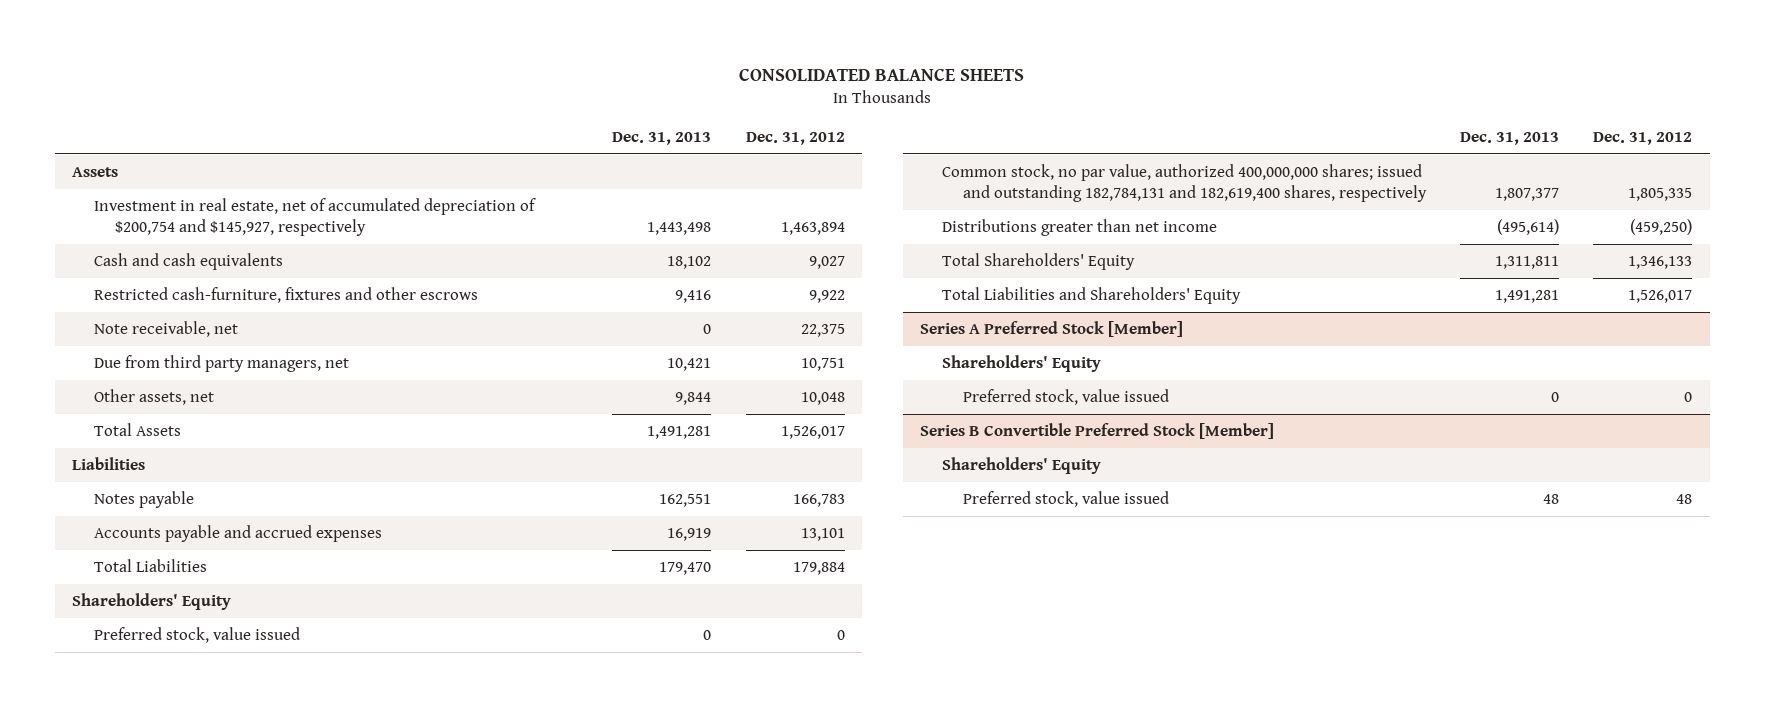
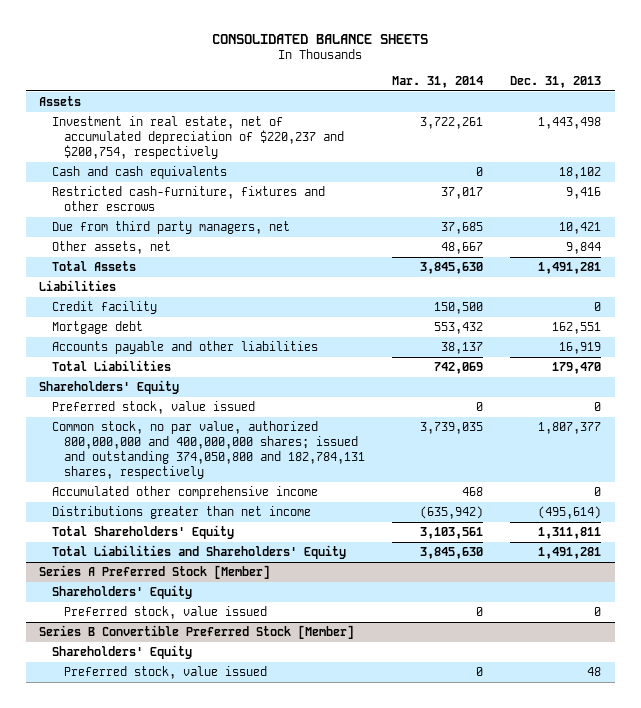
[745,131,845,145] Dec. 31, 2012 -> none
none -> [392,75,484,88] Mar. 31, 2014
[93,198,536,236] Investment in real estate, net of accumulated depreciation of $200,754 and $145,927, respectively -> [51,116,344,160] Investment in real estate, net of accumulated depreciation of $220,237 and $200,754, respectively
[93,321,238,338] Note receivable, net -> none
none -> [51,301,157,315] Credit facility
[93,491,194,509] Notes payable -> [51,321,143,335] Mortgage debt
[93,525,382,543] Accounts payable and accrued expenses -> [51,341,318,355] Accounts payable and other liabilities
[941,164,1427,202] Common stock, no par value, authorized 400,000,000 shares; issued and outstanding 182,784,131 and 182,619,400 shares, respectively -> [51,421,365,480] Common stock, no par value, authorized 800,000,000 and 400,000,000 shares; issued and outstanding 374,050,800 and 182,784,131 shares, respectively
none -> [51,486,318,500] Accumulated other comprehensive income

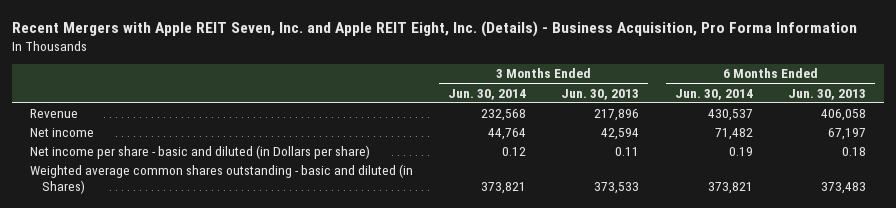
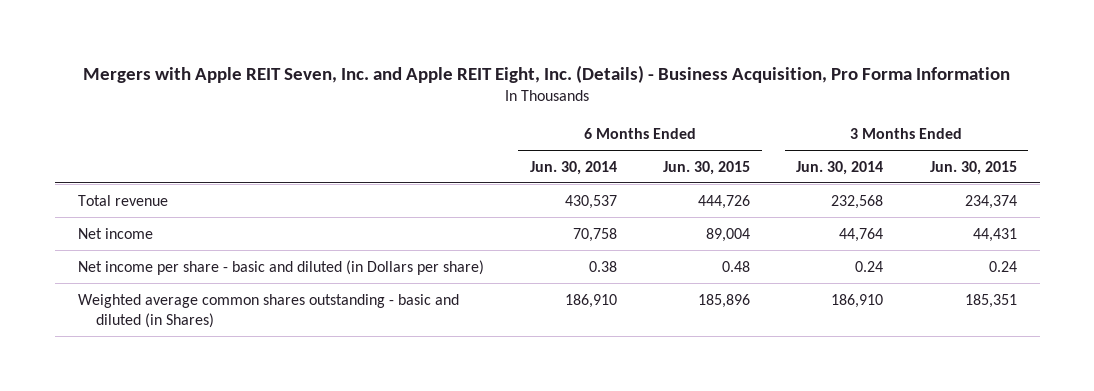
[11,20,857,37] Recent Mergers with Apple REIT Seven, Inc. and Apple REIT Eight, Inc. (Details) - Business Acquisition, Pro Forma Information -> [83,64,1011,83] Mergers with Apple REIT Seven, Inc. and Apple REIT Eight, Inc. (Details) - Business Acquisition, Pro Forma Information
[561,88,640,100] Jun. 30, 2013 -> none
[788,88,867,100] Jun. 30, 2013 -> none
none -> [663,160,751,175] Jun. 30, 2015
none -> [929,160,1017,175] Jun. 30, 2015
[29,109,78,119] Revenue -> [77,194,168,206] Total revenue
[714,128,753,141] 71,482 -> [572,227,617,242] 70,758
[502,147,527,157] 0.12 -> [855,260,884,272] 0.24
[728,147,753,157] 0.19 -> [588,260,617,272] 0.38
[481,182,527,195] 373,821 -> [831,293,884,308] 186,910
[707,182,753,195] 373,821 -> [564,293,617,308] 186,910

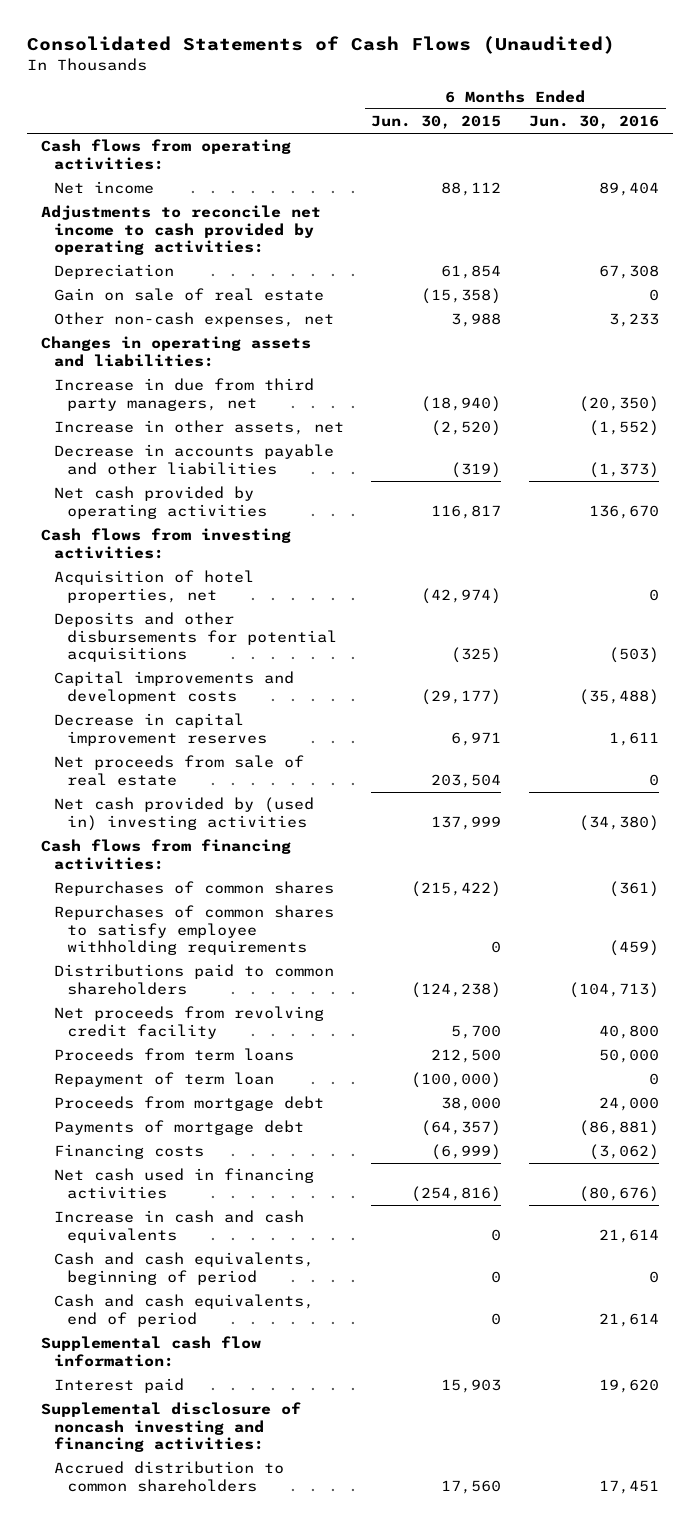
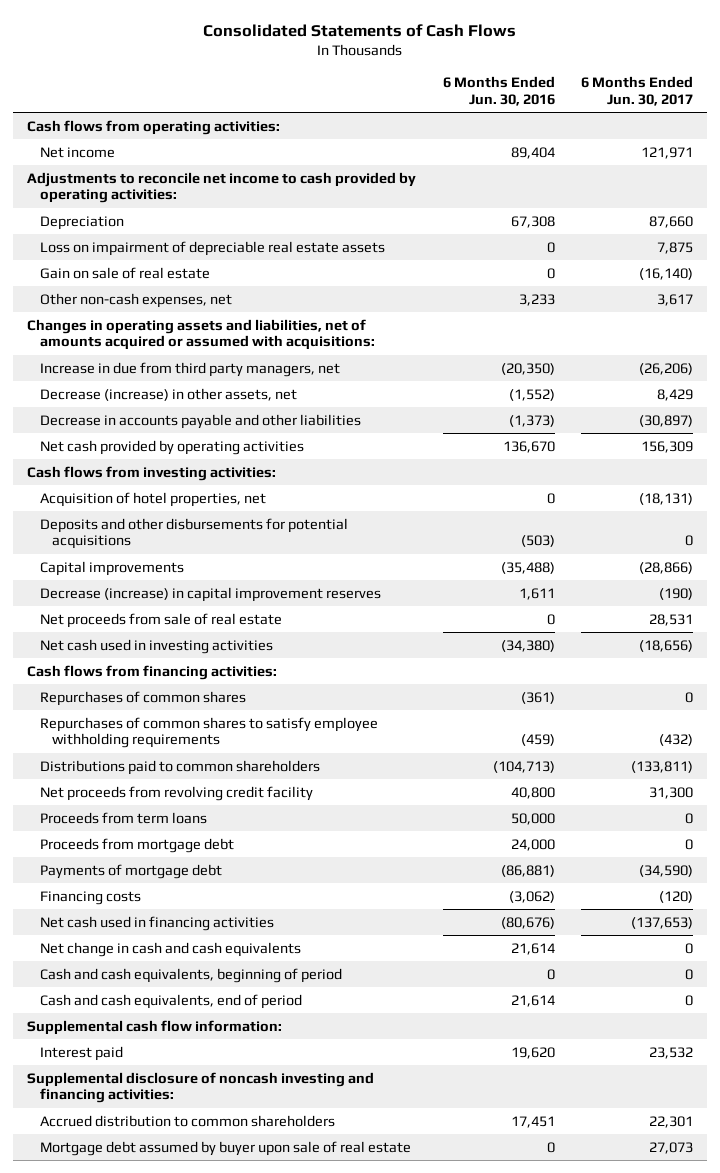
[26,35,615,54] Consolidated Statements of Cash Flows (Unaudited) -> [203,23,517,37] Consolidated Statements of Cash Flows
[371,115,502,130] Jun. 30, 2015 -> none
none -> [581,76,694,107] 6 Months Ended Jun. 30, 2017
none -> [39,240,385,256] Loss on impairment of depreciable real estate assets
[40,336,311,367] Changes in operating assets and liabilities: -> [26,318,375,351] Changes in operating assets and liabilities, net of amounts acquired or assumed with acquisitions:
[53,420,344,436] Increase in other assets, net -> [39,387,297,401] Decrease (increase) in other assets, net
[53,671,294,704] Capital improvements and development costs -> [39,560,184,576] Capital improvements
[53,713,267,746] Decrease in capital improvement reserves -> [39,586,381,602] Decrease (increase) in capital improvement reserves
[53,797,314,831] Net cash provided by (used in) investing activities -> [39,638,273,654] Net cash used in investing activities
[53,1072,274,1088] Repayment of term loan -> none
[53,1210,304,1243] Increase in cash and cash equivalents -> [39,941,301,957] Net change in cash and cash equivalents
none -> [39,1140,411,1156] Mortgage debt assumed by buyer upon sale of real estate

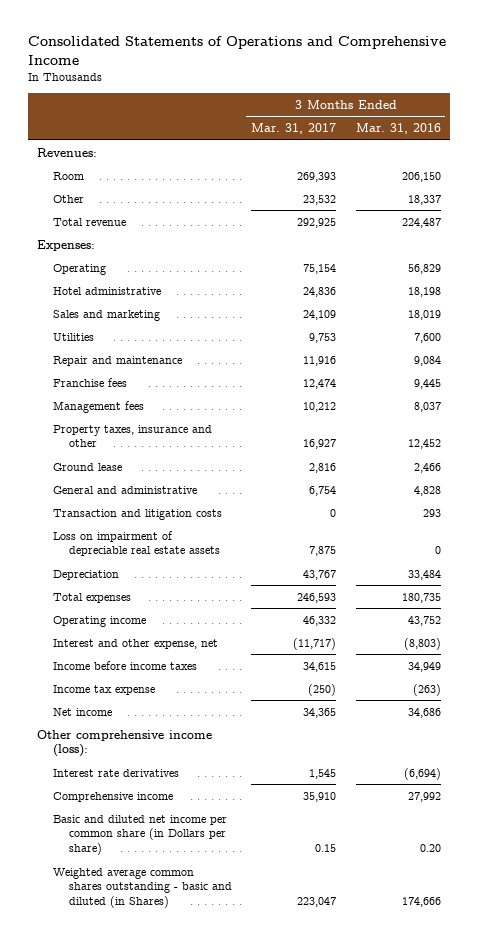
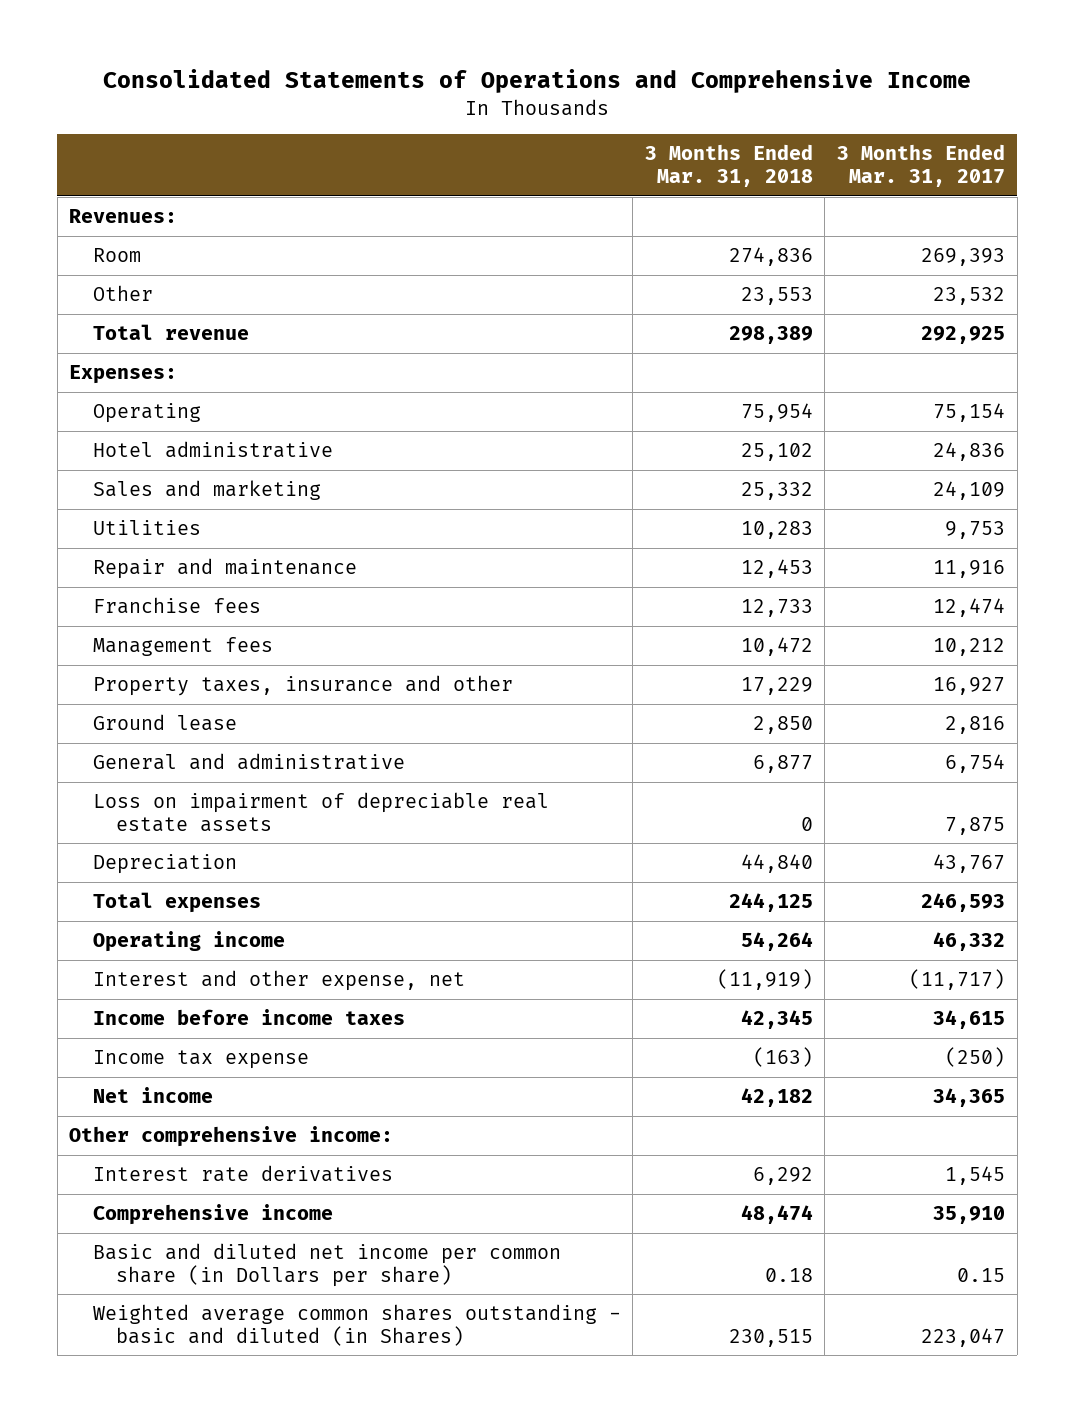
[355,123,441,135] Mar. 31, 2016 -> none
none -> [644,144,813,188] 3 Months Ended Mar. 31, 2018
[53,508,223,520] Transaction and litigation costs -> none
[37,729,213,758] Other comprehensive income (loss): -> [69,1126,394,1148] Other comprehensive income:

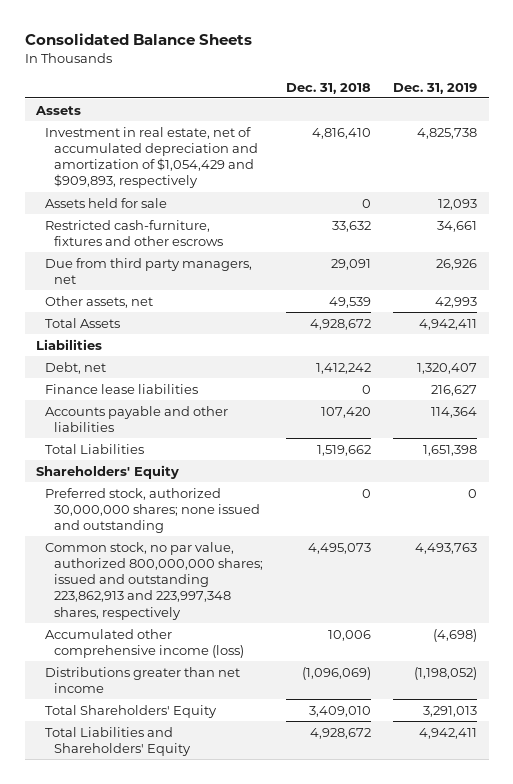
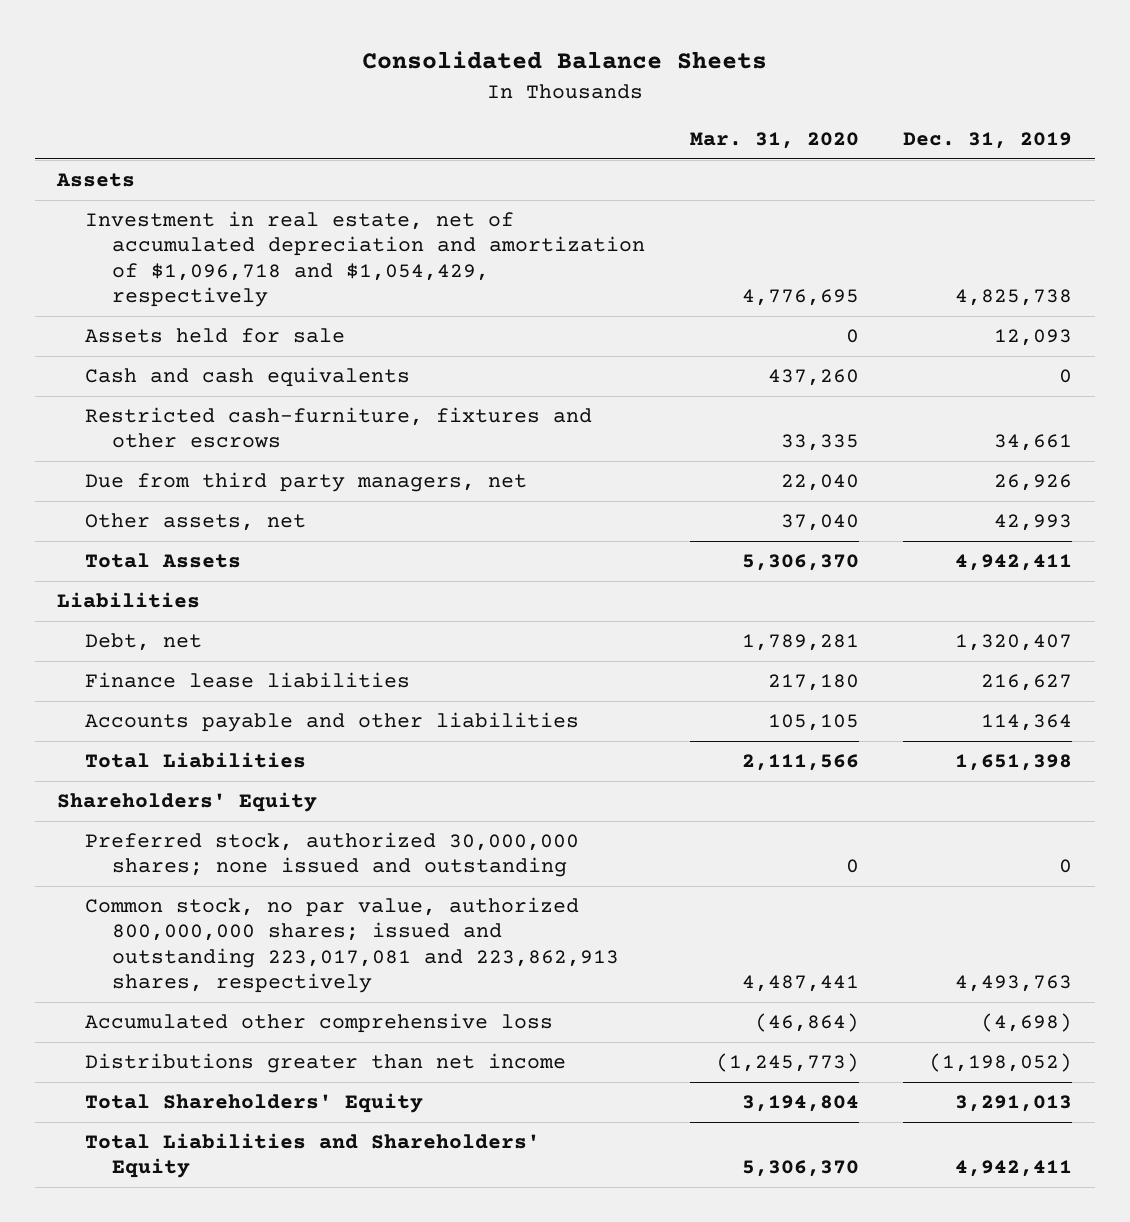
[285,82,371,94] Dec. 31, 2018 -> none
none -> [689,132,859,150] Mar. 31, 2020
[45,126,259,189] Investment in real estate, net of accumulated depreciation and amortization of $1,054,429 and $909,893, respectively -> [84,211,645,308] Investment in real estate, net of accumulated depreciation and amortization of $1,096,718 and $1,054,429, respectively
none -> [84,367,410,388] Cash and cash equivalents
[45,541,264,620] Common stock, no par value, authorized 800,000,000 shares; issued and outstanding 223,862,913 and 223,997,348 shares, respectively -> [84,897,619,994] Common stock, no par value, authorized 800,000,000 shares; issued and outstanding 223,017,081 and 223,862,913 shares, respectively
[45,628,245,658] Accumulated other comprehensive income (loss) -> [84,1013,553,1034] Accumulated other comprehensive loss

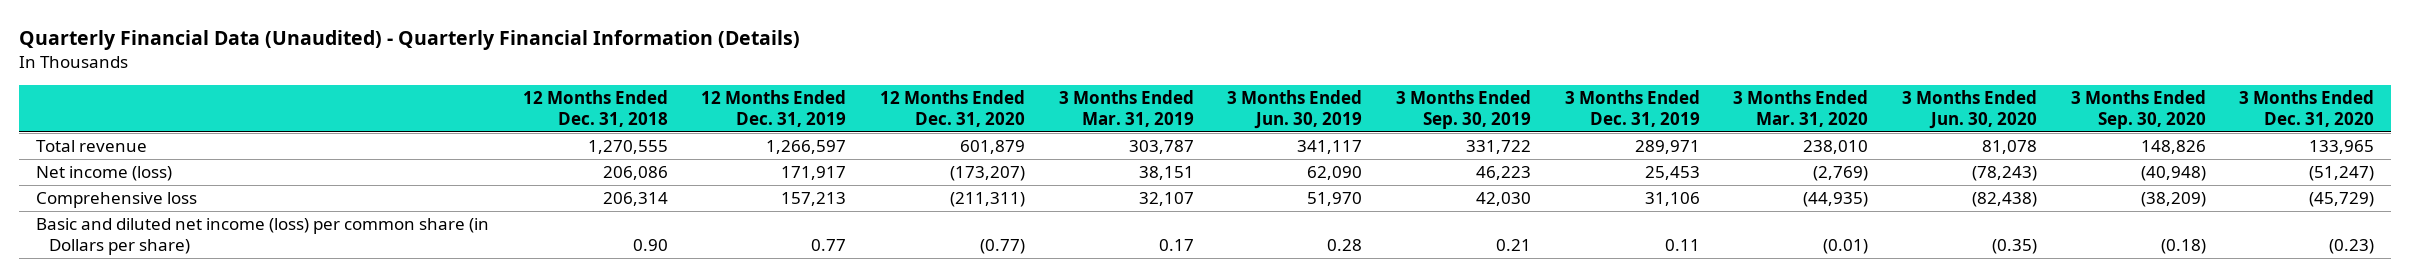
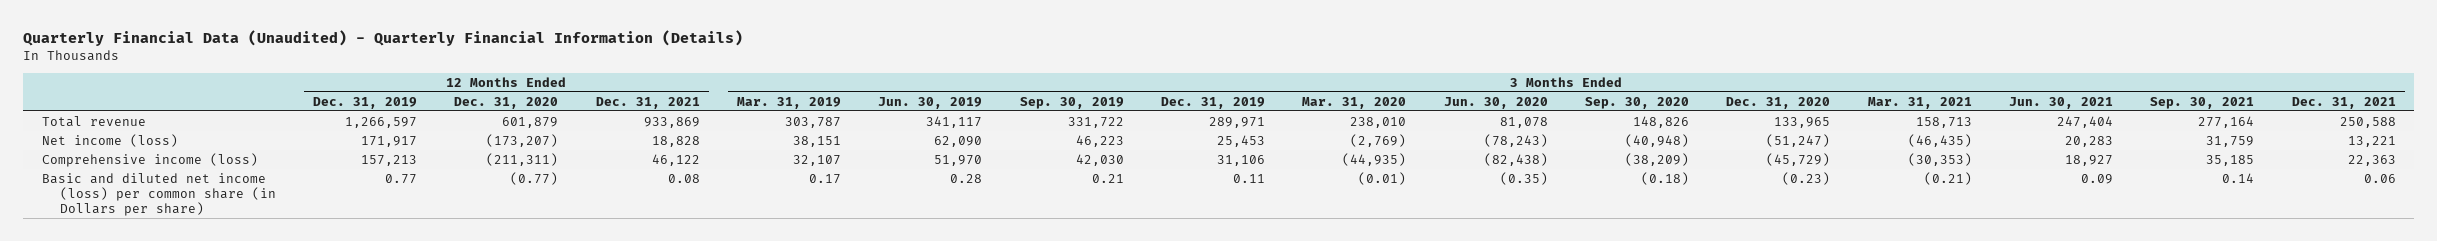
[522,89,668,127] 12 Months Ended Dec. 31, 2018 -> none
none -> [595,96,700,109] Dec. 31, 2021
none -> [1867,96,1972,109] Mar. 31, 2021
none -> [2008,96,2113,109] Jun. 30, 2021
none -> [2150,96,2255,109] Sep. 30, 2021
none -> [2291,96,2396,109] Dec. 31, 2021
[36,191,198,208] Comprehensive loss -> [41,152,258,167] Comprehensive income (loss)

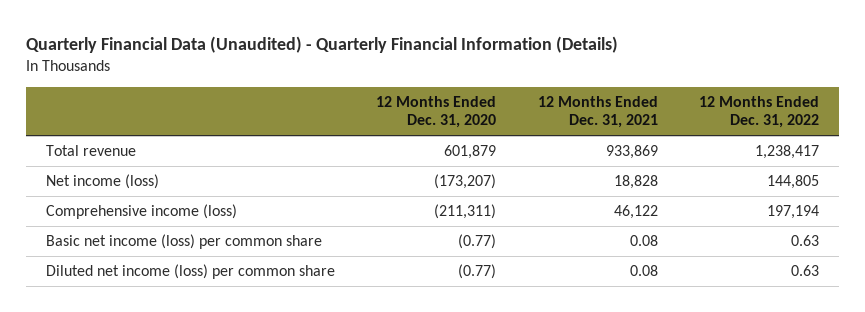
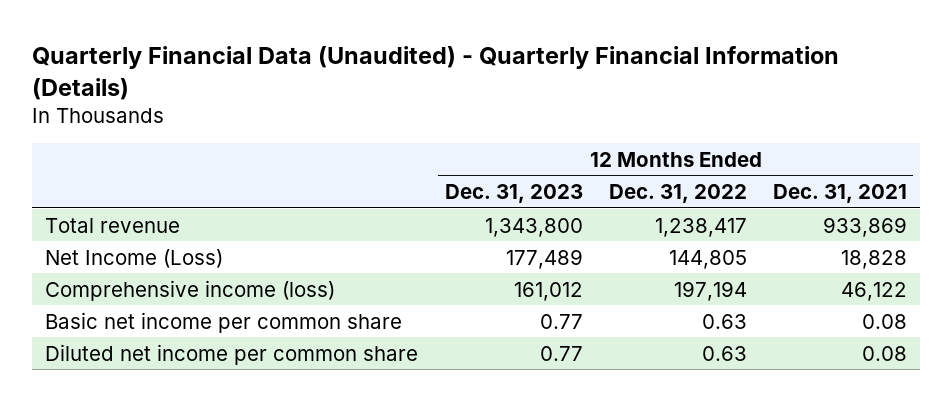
[376,96,497,129] 12 Months Ended Dec. 31, 2020 -> none
none -> [444,184,583,204] Dec. 31, 2023
[46,174,160,190] Net income (loss) -> [45,248,224,268] Net Income (Loss)
[46,234,323,250] Basic net income (loss) per common share -> [45,311,403,333] Basic net income per common share
[46,264,336,280] Diluted net income (loss) per common share -> [45,343,419,365] Diluted net income per common share

